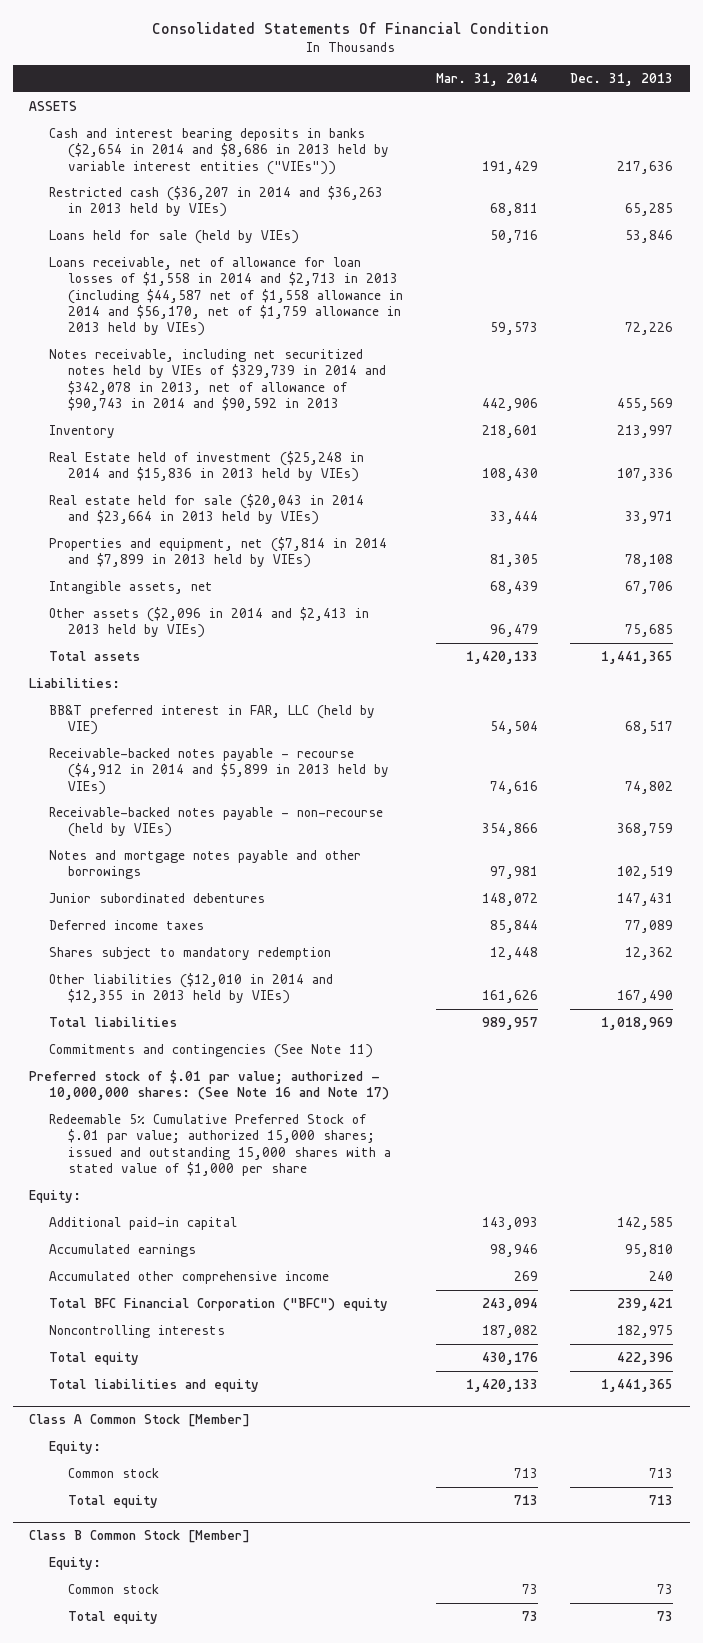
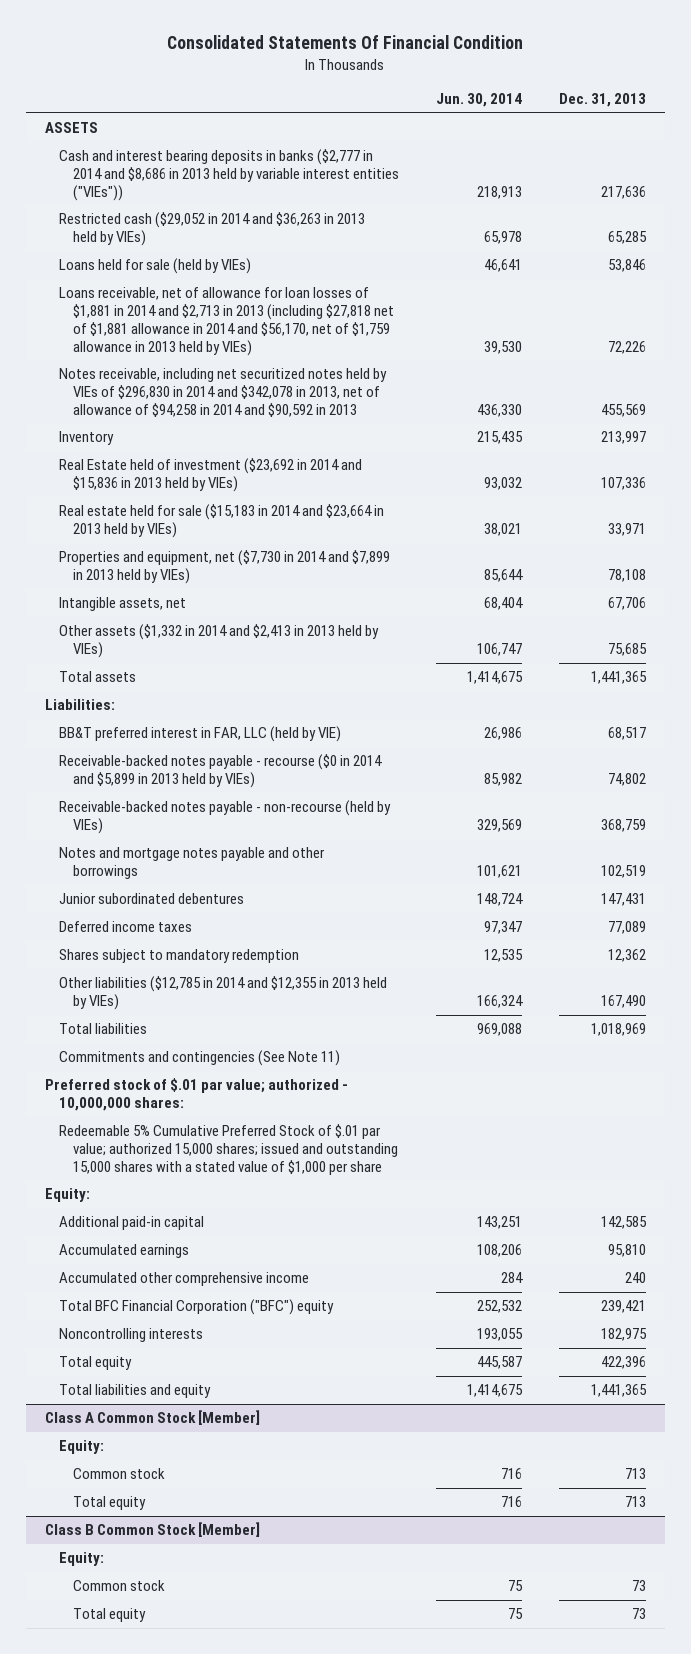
[435,73,538,87] Mar. 31, 2014 -> none
none -> [435,93,522,108] Jun. 30, 2014
[48,127,389,175] Cash and interest bearing deposits in banks ($2,654 in 2014 and $8,686 in 2013 held by variable interest entities ("VIEs")) -> [58,149,399,202] Cash and interest bearing deposits in banks ($2,777 in 2014 and $8,686 in 2013 held by variable interest entities ("VIEs"))
[48,185,383,218] Restricted cash ($36,207 in 2014 and $36,263 in 2013 held by VIEs) -> [58,212,365,247] Restricted cash ($29,052 in 2014 and $36,263 in 2013 held by VIEs)
[48,256,403,337] Loans receivable, net of allowance for loan losses of $1,558 in 2014 and $2,713 in 2013 (including $44,587 net of $1,558 allowance in 2014 and $56,170, net of $1,759 allowance in 2013 held by VIEs) -> [58,287,394,356] Loans receivable, net of allowance for loan losses of $1,881 in 2014 and $2,713 in 2013 (including $27,818 net of $1,881 allowance in 2014 and $56,170, net of $1,759 allowance in 2013 held by VIEs)
[48,348,386,412] Notes receivable, including net securitized notes held by VIEs of $329,739 in 2014 and $342,078 in 2013, net of allowance of $90,743 in 2014 and $90,592 in 2013 -> [58,368,387,418] Notes receivable, including net securitized notes held by VIEs of $296,830 in 2014 and $342,078 in 2013, net of allowance of $94,258 in 2014 and $90,592 in 2013
[48,450,364,483] Real Estate held of investment ($25,248 in 2014 and $15,836 in 2013 held by VIEs) -> [58,458,362,493] Real Estate held of investment ($23,692 in 2014 and $15,836 in 2013 held by VIEs)
[48,493,364,526] Real estate held for sale ($20,043 in 2014 and $23,664 in 2013 held by VIEs) -> [58,504,384,539] Real estate held for sale ($15,183 in 2014 and $23,664 in 2013 held by VIEs)
[48,536,387,569] Properties and equipment, net ($7,814 in 2014 and $7,899 in 2013 held by VIEs) -> [58,550,390,585] Properties and equipment, net ($7,730 in 2014 and $7,899 in 2013 held by VIEs)
[48,606,369,639] Other assets ($2,096 in 2014 and $2,413 in 2013 held by VIEs) -> [58,624,379,659] Other assets ($1,332 in 2014 and $2,413 in 2013 held by VIEs)
[48,747,389,795] Receivable-backed notes payable - recourse ($4,912 in 2014 and $5,899 in 2013 held by VIEs) -> [58,754,382,789] Receivable-backed notes payable - recourse ($0 in 2014 and $5,899 in 2013 held by VIEs)
[48,972,333,1005] Other liabilities ($12,010 in 2014 and $12,355 in 2013 held by VIEs) -> [58,976,387,1011] Other liabilities ($12,785 in 2014 and $12,355 in 2013 held by VIEs)
[29,1069,389,1101] Preferred stock of $.01 par value; authorized - 10,000,000 shares: (See Note 16 and Note 17) -> [44,1078,348,1112] Preferred stock of $.01 par value; authorized - 10,000,000 shares:

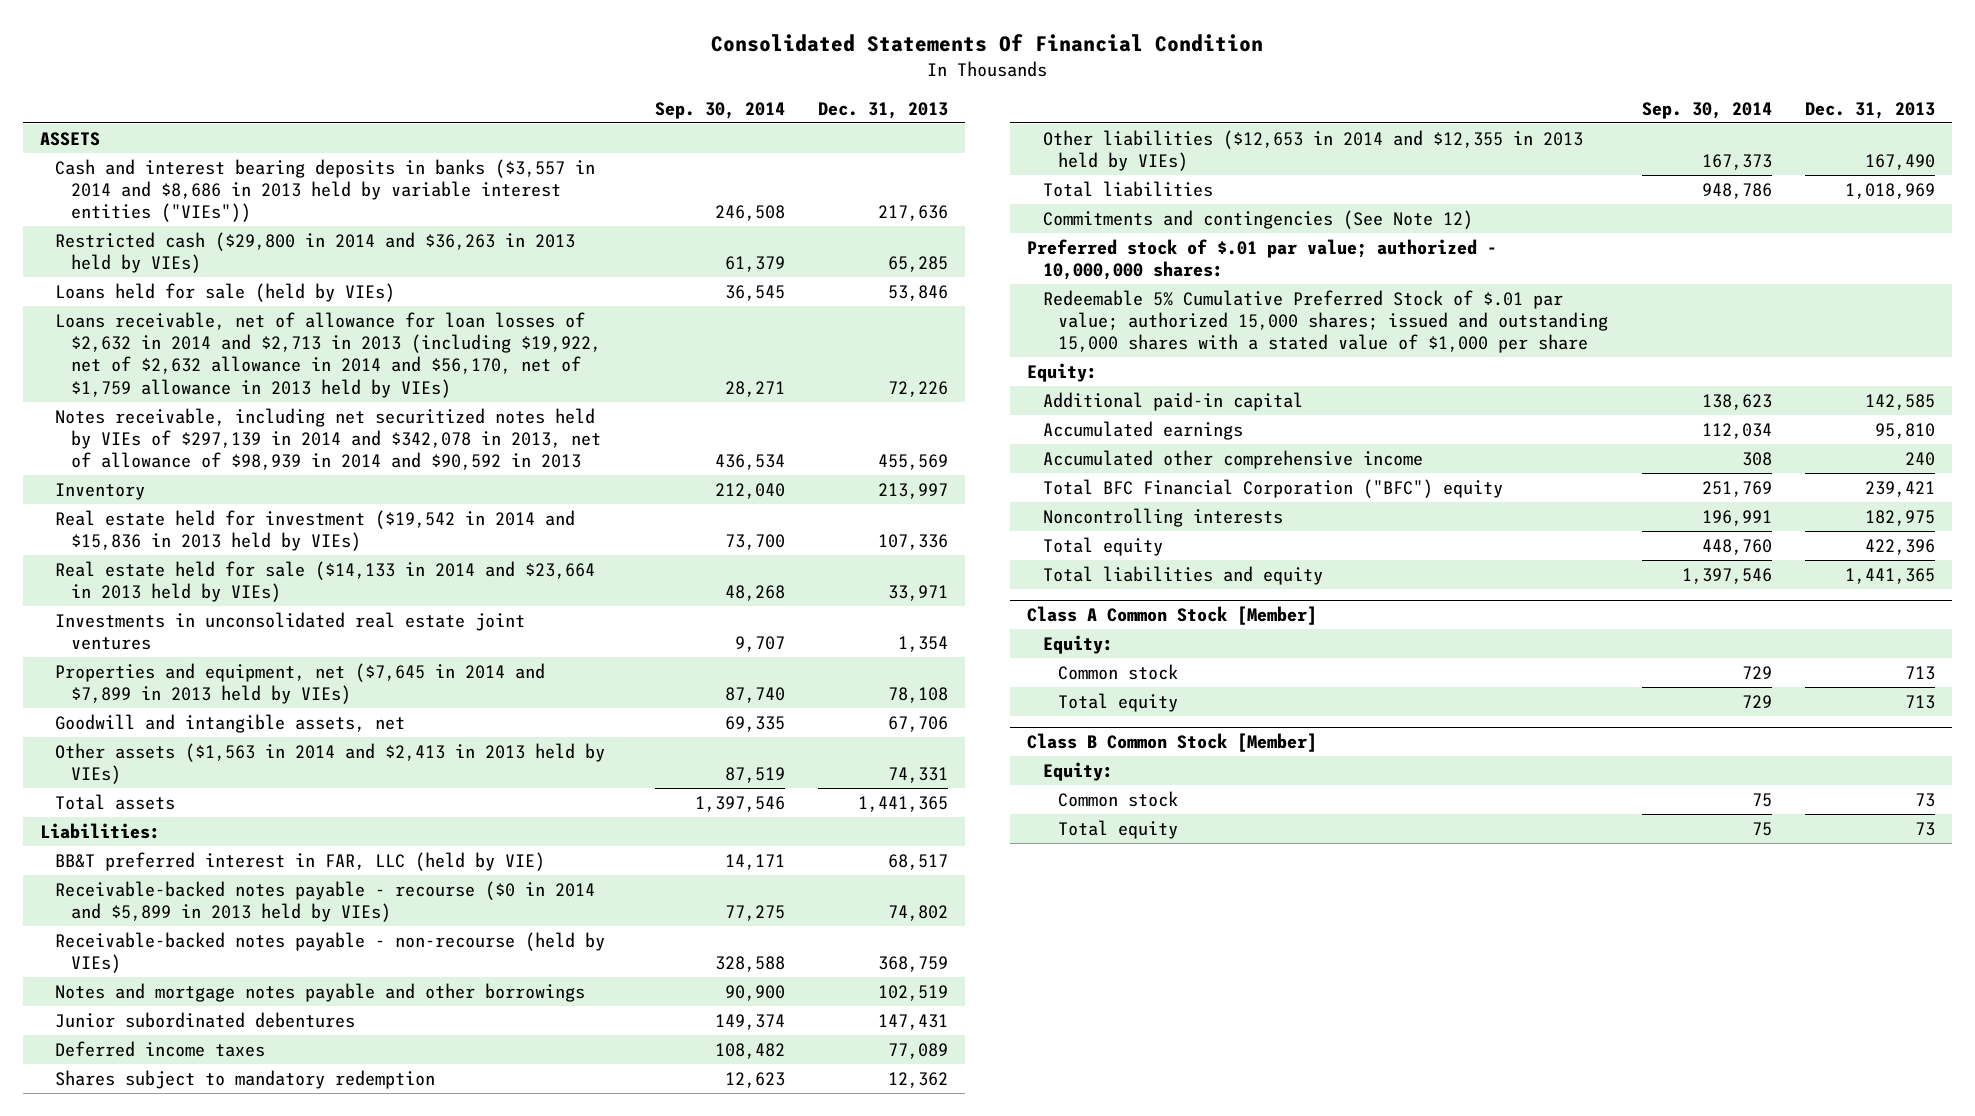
[435,93,522,108] Jun. 30, 2014 -> none
none -> [654,101,785,119] Sep. 30, 2014
[58,149,399,202] Cash and interest bearing deposits in banks ($2,777 in 2014 and $8,686 in 2013 held by variable interest entities ("VIEs")) -> [55,158,596,223] Cash and interest bearing deposits in banks ($3,557 in 2014 and $8,686 in 2013 held by variable interest entities ("VIEs"))
[58,212,365,247] Restricted cash ($29,052 in 2014 and $36,263 in 2013 held by VIEs) -> [55,231,576,274] Restricted cash ($29,800 in 2014 and $36,263 in 2013 held by VIEs)
[58,287,394,356] Loans receivable, net of allowance for loan losses of $1,881 in 2014 and $2,713 in 2013 (including $27,818 net of $1,881 allowance in 2014 and $56,170, net of $1,759 allowance in 2013 held by VIEs) -> [55,311,602,398] Loans receivable, net of allowance for loan losses of $2,632 in 2014 and $2,713 in 2013 (including $19,922, net of $2,632 allowance in 2014 and $56,170, net of $1,759 allowance in 2013 held by VIEs)
[58,368,387,418] Notes receivable, including net securitized notes held by VIEs of $296,830 in 2014 and $342,078 in 2013, net of allowance of $94,258 in 2014 and $90,592 in 2013 -> [55,407,602,471] Notes receivable, including net securitized notes held by VIEs of $297,139 in 2014 and $342,078 in 2013, net of allowance of $98,939 in 2014 and $90,592 in 2013
[58,458,362,493] Real Estate held of investment ($23,692 in 2014 and $15,836 in 2013 held by VIEs) -> [55,509,576,552] Real estate held for investment ($19,542 in 2014 and $15,836 in 2013 held by VIEs)
[58,504,384,539] Real estate held for sale ($15,183 in 2014 and $23,664 in 2013 held by VIEs) -> [55,560,596,603] Real estate held for sale ($14,133 in 2014 and $23,664 in 2013 held by VIEs)
none -> [55,611,526,651] Investments in unconsolidated real estate joint ventures
[58,550,390,585] Properties and equipment, net ($7,730 in 2014 and $7,899 in 2013 held by VIEs) -> [55,662,546,705] Properties and equipment, net ($7,645 in 2014 and $7,899 in 2013 held by VIEs)
[58,597,186,612] Intangible assets, net -> [55,713,406,733] Goodwill and intangible assets, net
[58,624,379,659] Other assets ($1,332 in 2014 and $2,413 in 2013 held by VIEs) -> [55,742,606,785] Other assets ($1,563 in 2014 and $2,413 in 2013 held by VIEs)
[608,643,648,657] 75,685 -> [887,767,948,784] 74,331
[58,976,387,1011] Other liabilities ($12,785 in 2014 and $12,355 in 2013 held by VIEs) -> [1042,129,1583,172] Other liabilities ($12,653 in 2014 and $12,355 in 2013 held by VIEs)
[58,1050,340,1067] Commitments and contingencies (See Note 11) -> [1042,209,1473,229] Commitments and contingencies (See Note 12)

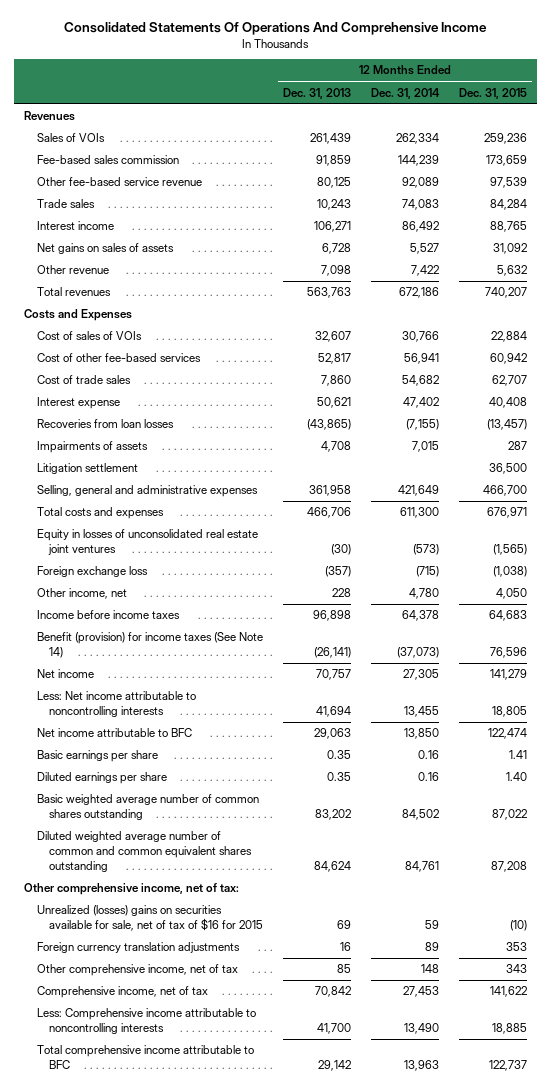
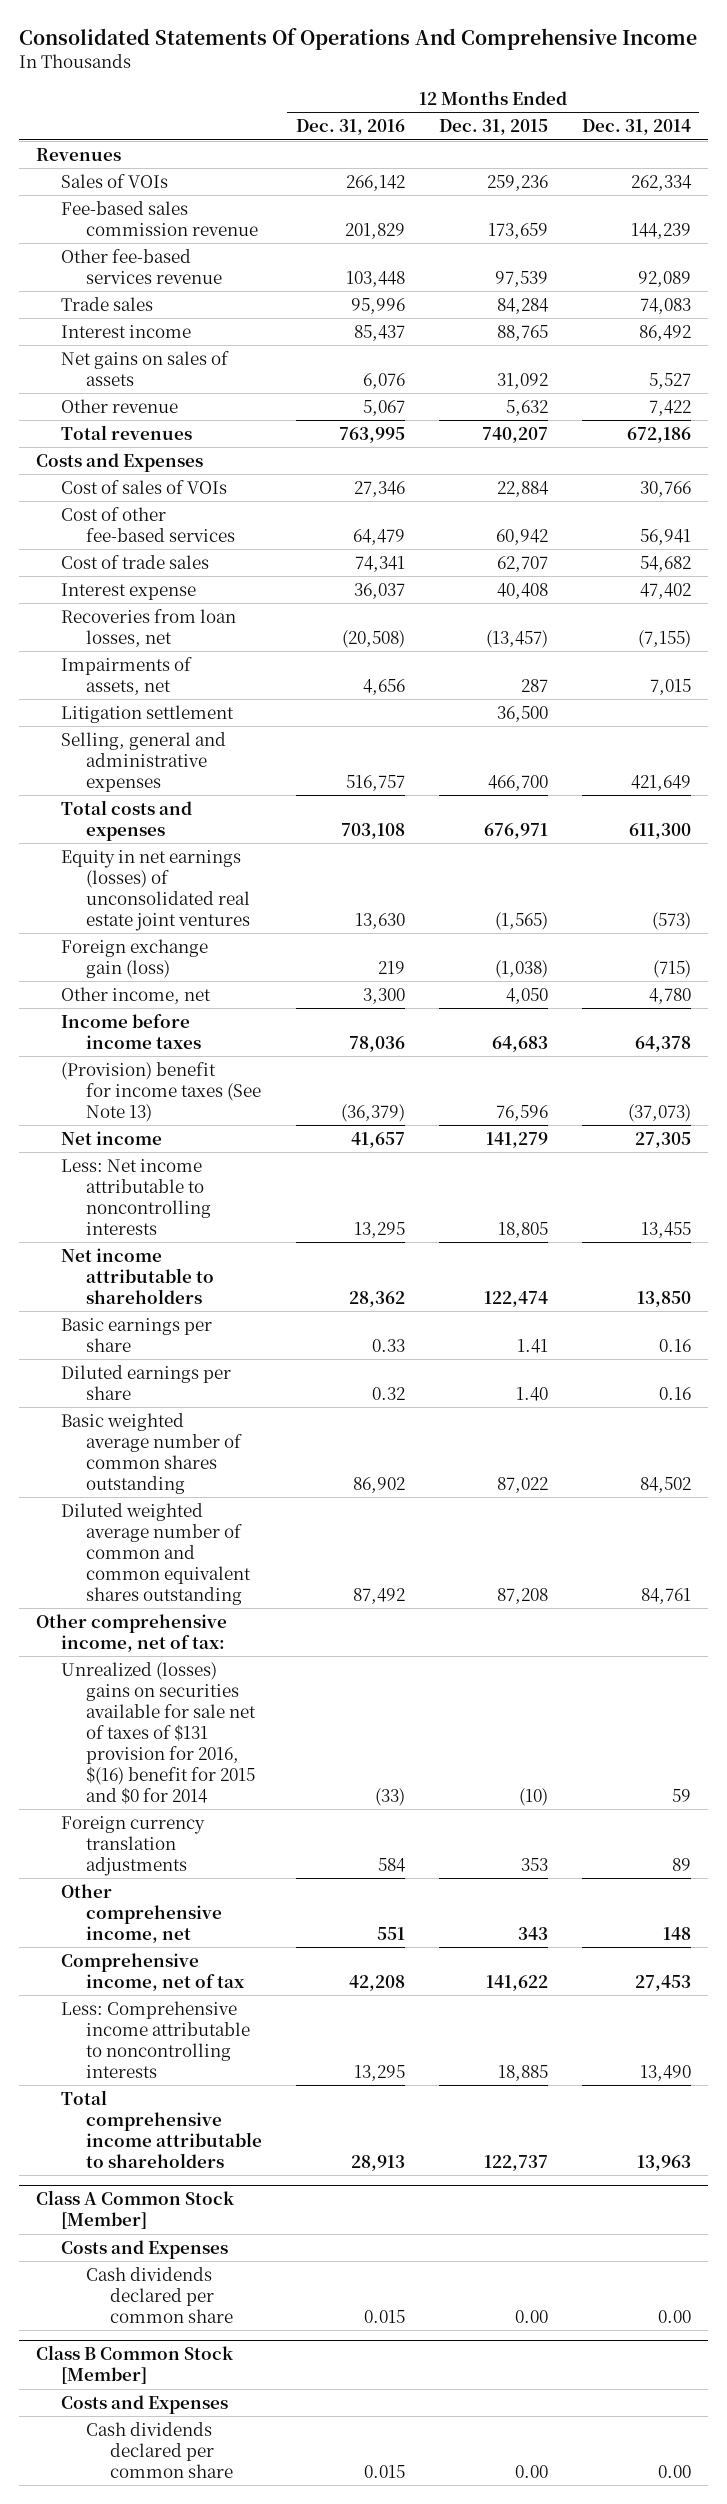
[282,87,351,99] Dec. 31, 2013 -> none
none -> [295,119,405,136] Dec. 31, 2016
[36,155,179,165] Fee-based sales commission -> [60,200,258,236] Fee-based sales commission revenue
[36,177,202,187] Other fee-based service revenue -> [60,248,222,284] Other fee-based services revenue
[36,419,174,429] Recoveries from loan losses -> [60,608,236,647] Recoveries from loan losses, net
[36,441,148,454] Impairments of assets -> [60,656,192,695] Impairments of assets, net
[36,529,258,556] Equity in losses of unconsolidated real estate joint ventures -> [60,849,250,931] Equity in net earnings (losses) of unconsolidated real estate joint ventures
[36,566,148,578] Foreign exchange loss -> [60,938,208,978] Foreign exchange gain (loss)
[36,632,263,659] Benefit (provision) for income taxes (See Note 14) -> [60,1061,261,1122] (Provision) benefit for income taxes (See Note 13)
[36,728,192,738] Net income attributable to BFC -> [60,1247,214,1304] Net income attributable to shareholders
[36,905,264,932] Unrealized (losses) gains on securities available for sale, net of tax of $16 for 2015 -> [60,1661,256,1804] Unrealized (losses) gains on securities available for sale net of taxes of $131 provision for 2016, $(16) benefit for 2015 and $0 for 2014
[36,964,238,977] Other comprehensive income, net of tax -> [60,1883,222,1943] Other comprehensive income, net
[36,1045,254,1070] Total comprehensive income attributable to BFC -> [60,2089,262,2168] Total comprehensive income attributable to shareholders
none -> [36,2190,235,2230] Class A Common Stock [Member]
none -> [60,2239,228,2259] Costs and Expenses
none -> [85,2266,234,2323] Cash dividends declared per common share
none -> [36,2345,234,2385] Class B Common Stock [Member]
none -> [60,2394,228,2414] Costs and Expenses
none -> [85,2421,234,2478] Cash dividends declared per common share

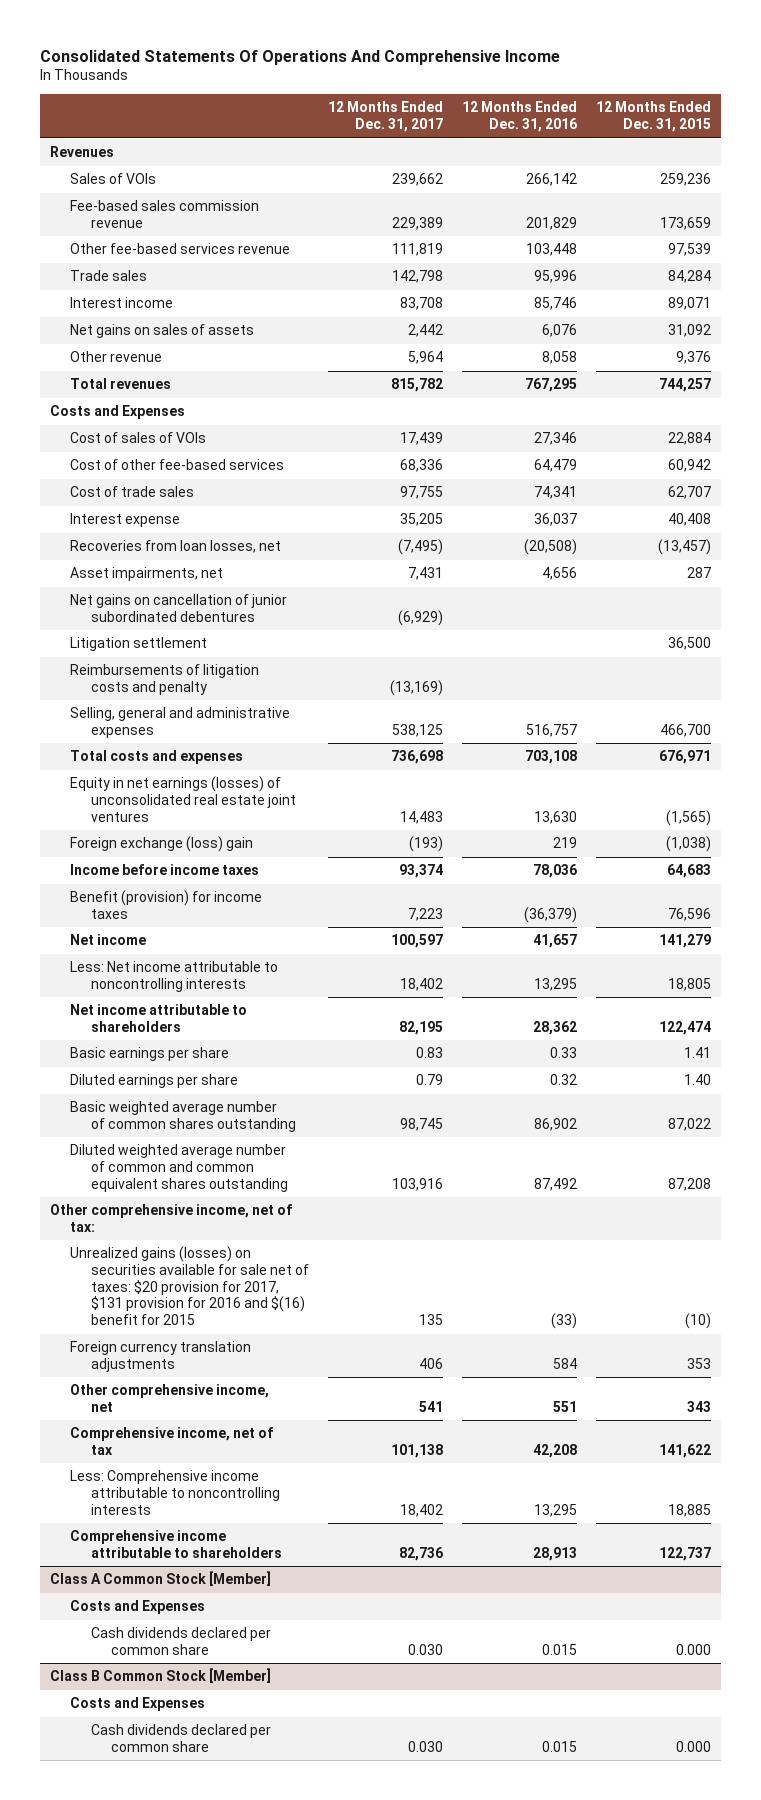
[581,119,691,136] Dec. 31, 2014 -> none
none -> [327,101,443,133] 12 Months Ended Dec. 31, 2017
[353,324,405,341] 85,437 -> [533,297,577,311] 85,746
[496,324,548,341] 88,765 -> [668,297,712,311] 89,071
[362,399,405,416] 5,067 -> [541,351,577,365] 8,058
[505,399,548,416] 5,632 -> [676,351,712,365] 9,376
[338,426,405,443] 763,995 -> [524,378,577,393] 767,295
[481,426,548,443] 740,207 -> [659,378,712,393] 744,257
[60,656,192,695] Impairments of assets, net -> [70,567,224,582] Asset impairments, net
none -> [70,594,288,622] Net gains on cancellation of junior subordinated debentures
none -> [70,664,260,695] Reimbursements of litigation costs and penalty
[60,986,211,1004] Other income, net -> none
[60,938,208,978] Foreign exchange gain (loss) -> [70,836,254,853] Foreign exchange (loss) gain
[60,1061,261,1122] (Provision) benefit for income taxes (See Note 13) -> [70,890,263,919] Benefit (provision) for income taxes
[60,1661,256,1804] Unrealized (losses) gains on securities available for sale net of taxes of $131 provision for 2016, $(16) benefit for 2015 and $0 for 2014 -> [70,1246,309,1326] Unrealized gains (losses) on securities available for sale net of taxes: $20 provision for 2017, $131 provision for 2016 and $(16) benefit for 2015
[60,2089,262,2168] Total comprehensive income attributable to shareholders -> [70,1530,282,1558] Comprehensive income attributable to shareholders
[514,2309,548,2323] 0.00 -> [676,1643,712,1655] 0.000
[514,2464,548,2478] 0.00 -> [676,1740,712,1752] 0.000

